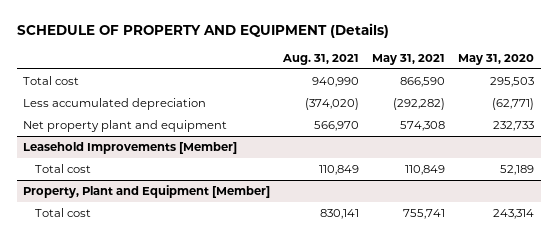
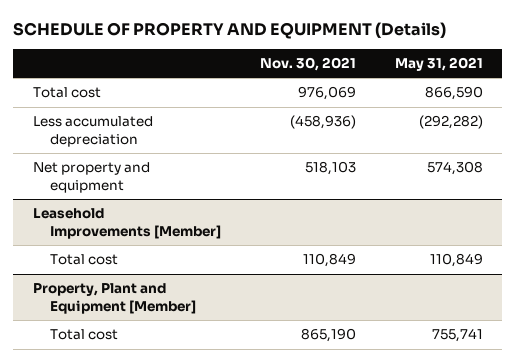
[282,53,360,65] Aug. 31, 2021 -> none
[458,53,535,65] May 31, 2020 -> none
none -> [260,56,357,71] Nov. 30, 2021
[23,120,228,133] Net property plant and equipment -> [32,162,150,193] Net property and equipment

